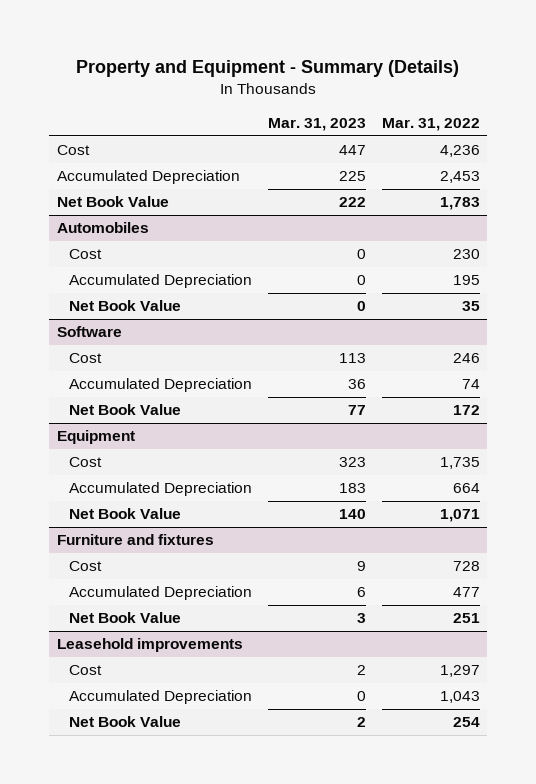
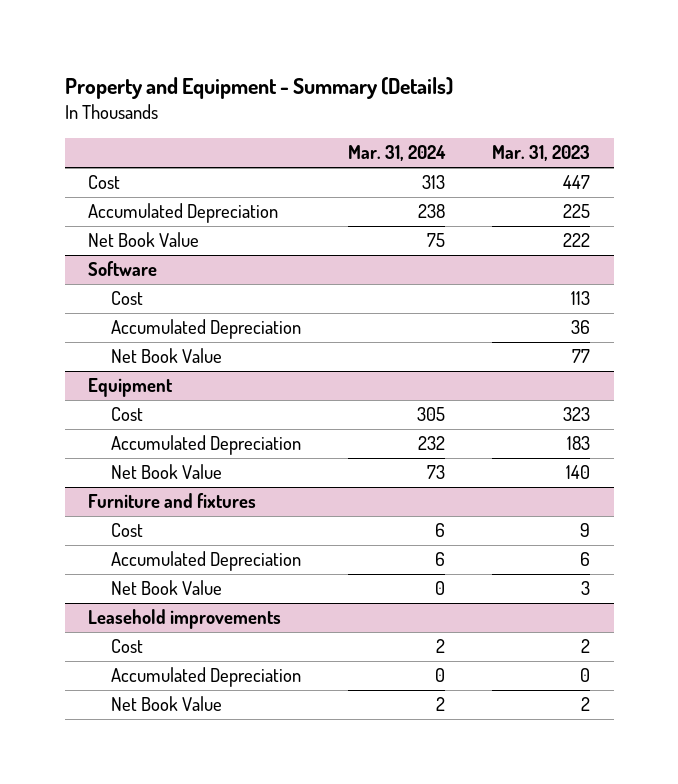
[381,118,480,132] Mar. 31, 2022 -> none
none -> [348,145,447,162] Mar. 31, 2024
[56,222,149,234] Automobiles -> none
[68,249,102,260] Cost -> none
[68,274,252,289] Accumulated Depreciation -> none
[68,300,181,312] Net Book Value -> none

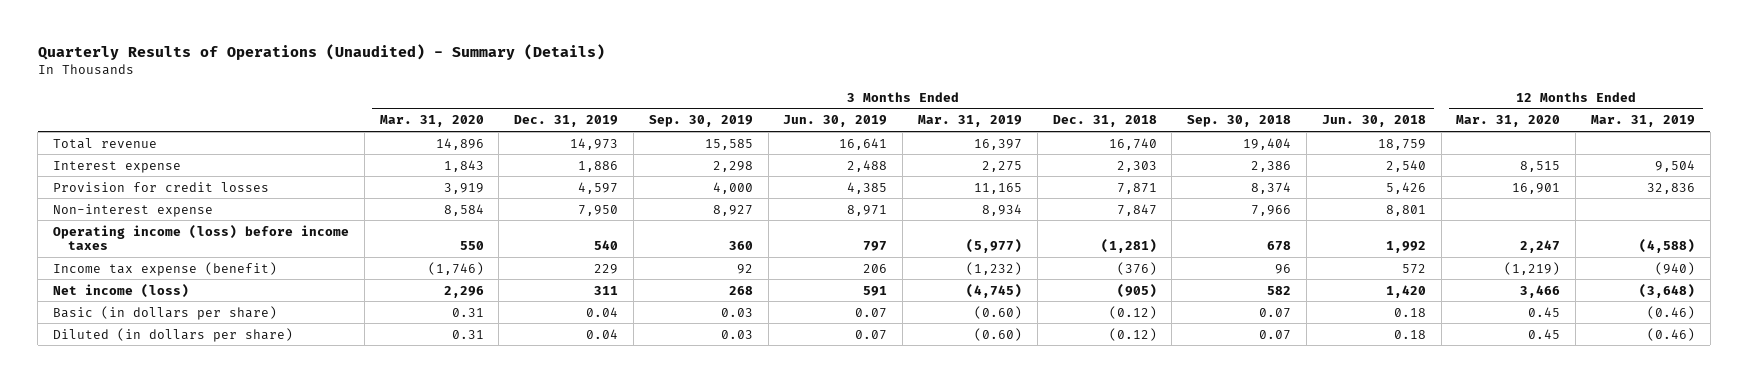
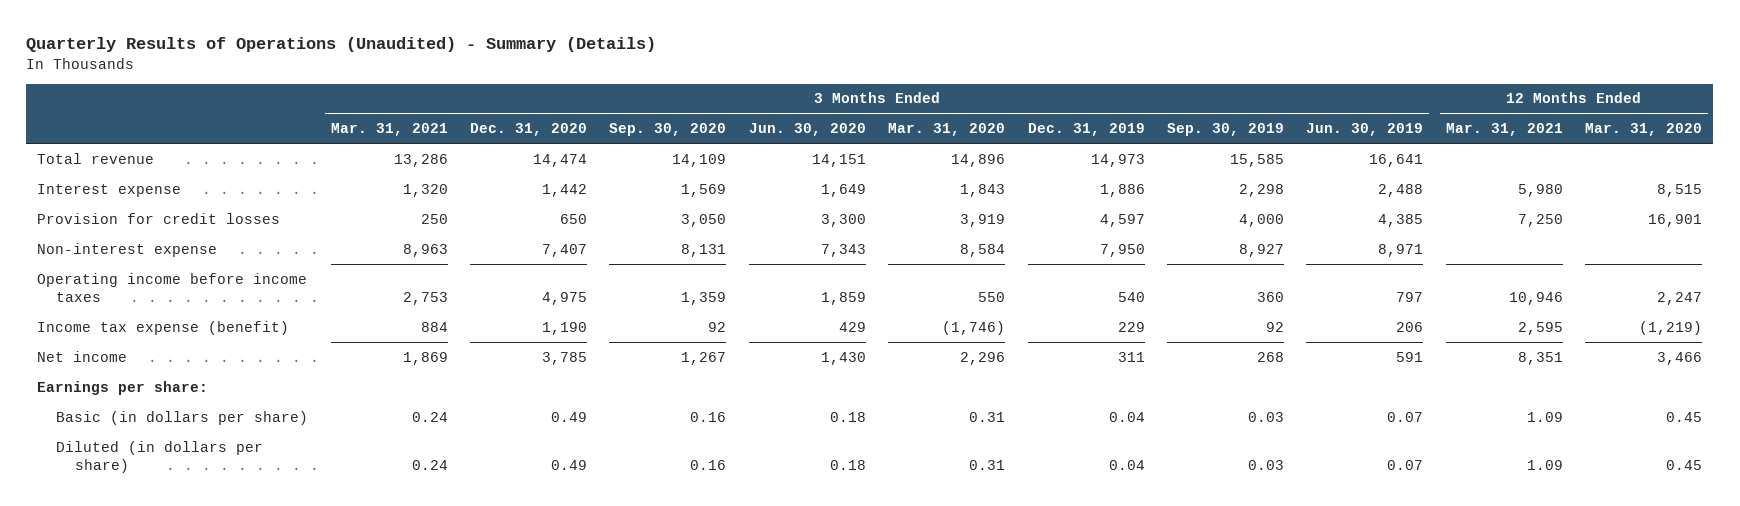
[918,115,1023,128] Mar. 31, 2019 -> none
[1052,115,1157,128] Dec. 31, 2018 -> none
[1187,115,1292,128] Sep. 30, 2018 -> none
[1321,115,1426,128] Jun. 30, 2018 -> none
[1591,115,1696,128] Mar. 31, 2019 -> none
none -> [330,123,448,137] Mar. 31, 2021
none -> [469,123,587,137] Dec. 31, 2020
none -> [609,123,727,137] Sep. 30, 2020
none -> [748,123,866,137] Jun. 30, 2020
none -> [1445,123,1563,137] Mar. 31, 2021
[52,224,349,251] Operating income (loss) before income taxes -> [37,272,308,303] Operating income before income taxes
[52,283,189,298] Net income (loss) -> [37,350,128,362] Net income
none -> [37,380,209,395] Earnings per share:

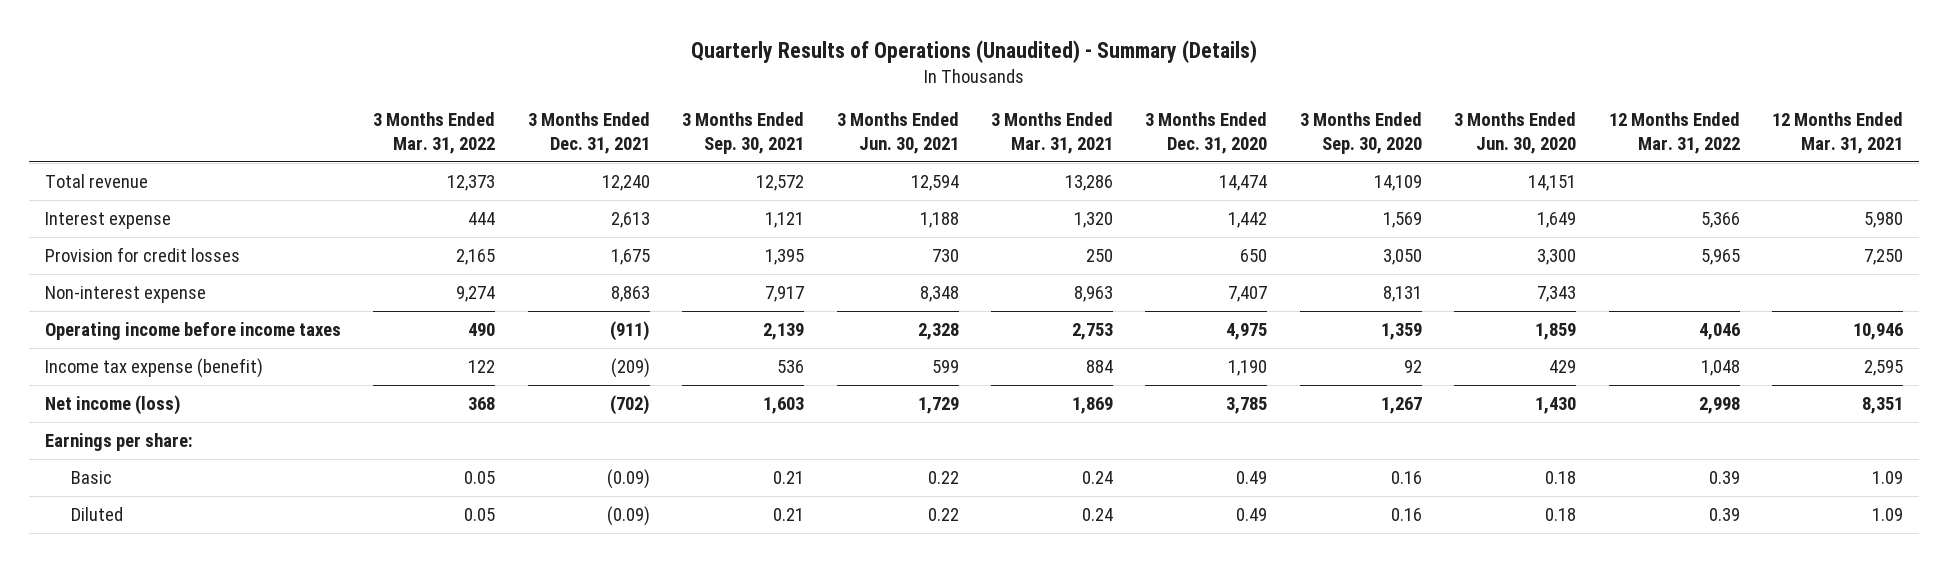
[888,123,1006,137] Mar. 31, 2020 -> none
[1027,123,1145,137] Dec. 31, 2019 -> none
[1166,123,1284,137] Sep. 30, 2019 -> none
[1306,123,1424,137] Jun. 30, 2019 -> none
[1585,123,1703,137] Mar. 31, 2020 -> none
none -> [373,112,496,154] 3 Months Ended Mar. 31, 2022
none -> [527,112,650,154] 3 Months Ended Dec. 31, 2021
none -> [682,112,805,154] 3 Months Ended Sep. 30, 2021
none -> [836,112,959,154] 3 Months Ended Jun. 30, 2021
none -> [1608,112,1740,154] 12 Months Ended Mar. 31, 2022
[37,350,128,362] Net income -> [44,395,181,416] Net income (loss)
[56,410,309,425] Basic (in dollars per share) -> [71,471,113,485] Basic
[56,440,264,474] Diluted (in dollars per share) -> [71,507,124,522] Diluted

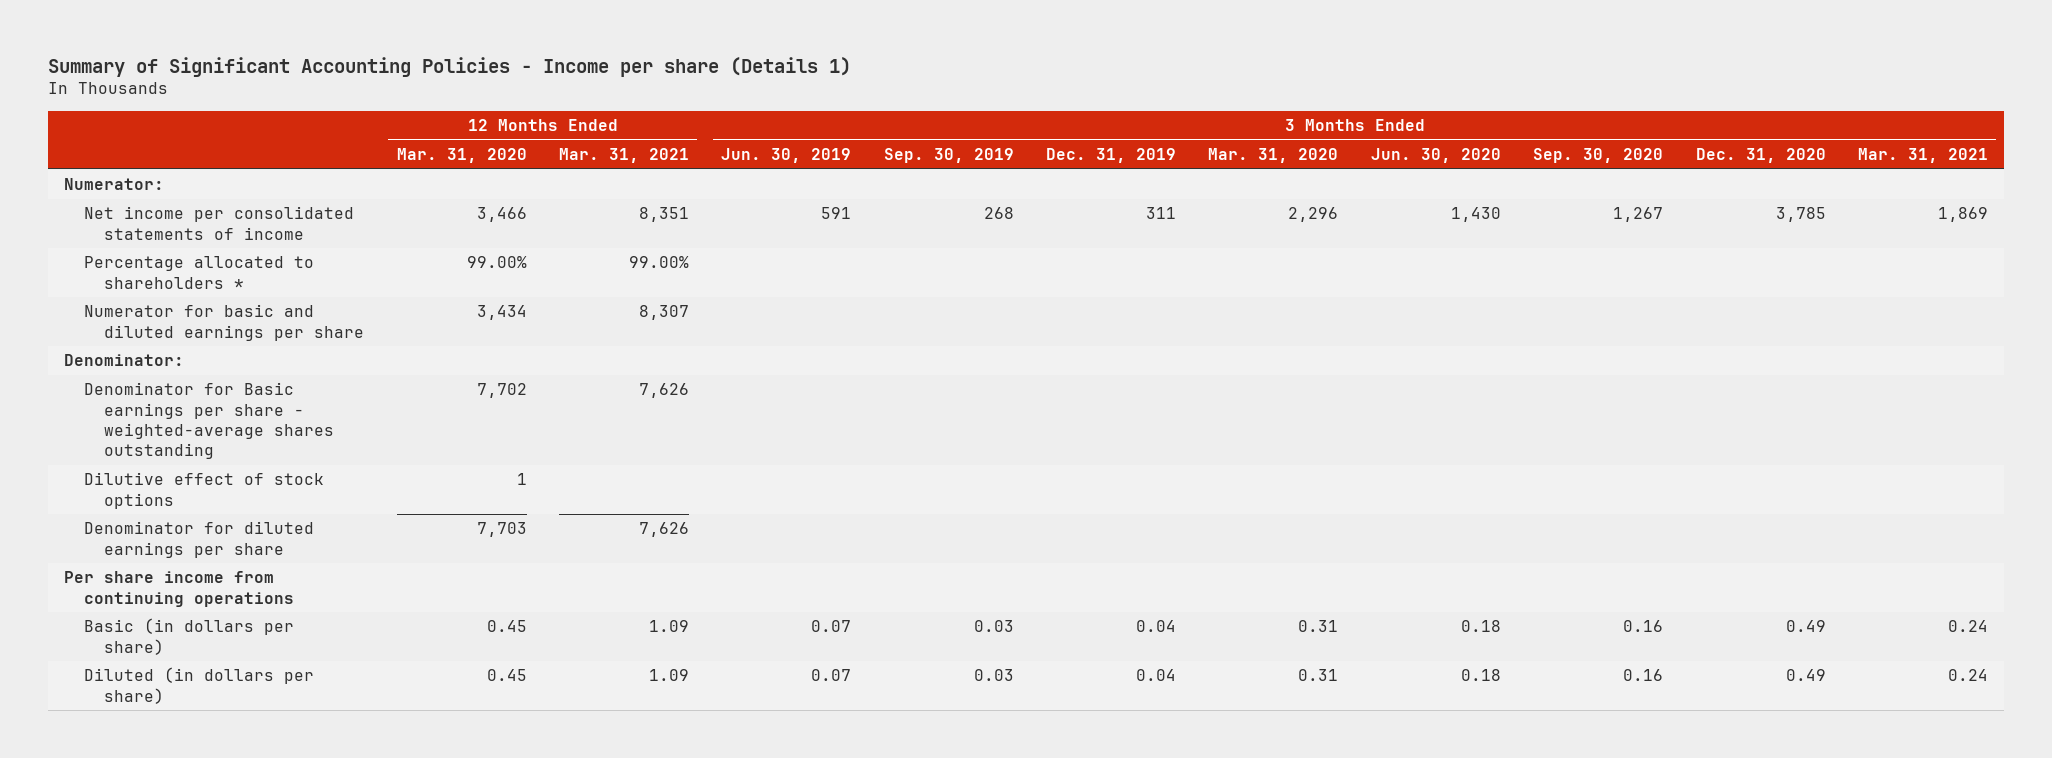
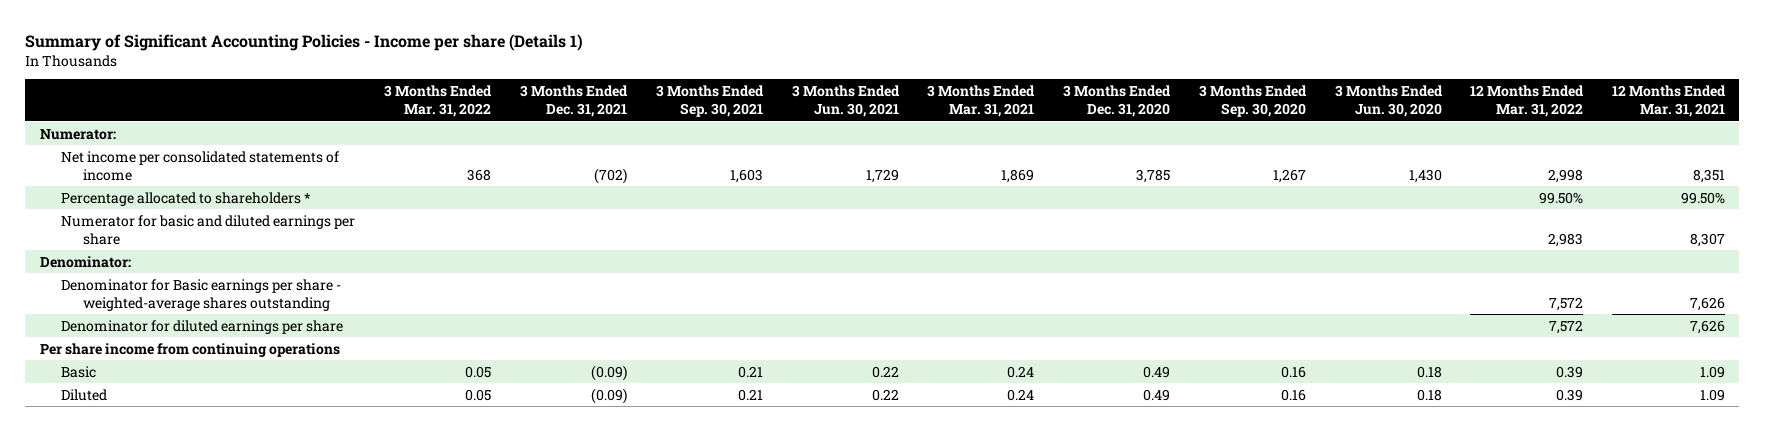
[396,147,527,163] Mar. 31, 2020 -> none
[721,147,852,163] Jun. 30, 2019 -> none
[883,147,1014,163] Sep. 30, 2019 -> none
[1046,147,1177,163] Dec. 31, 2019 -> none
[1208,147,1339,163] Mar. 31, 2020 -> none
none -> [384,85,493,118] 3 Months Ended Mar. 31, 2022
none -> [520,85,629,118] 3 Months Ended Dec. 31, 2021
none -> [655,85,764,118] 3 Months Ended Sep. 30, 2021
none -> [791,85,900,118] 3 Months Ended Jun. 30, 2021
none -> [1470,85,1585,118] 12 Months Ended Mar. 31, 2022
[628,256,689,269] 99.00% -> [1681,191,1726,204] 99.50%
[84,472,325,509] Dilutive effect of stock options -> none
[84,618,295,655] Basic (in dollars per share) -> [61,365,97,378] Basic
[84,667,315,704] Diluted (in dollars per share) -> [61,388,108,401] Diluted

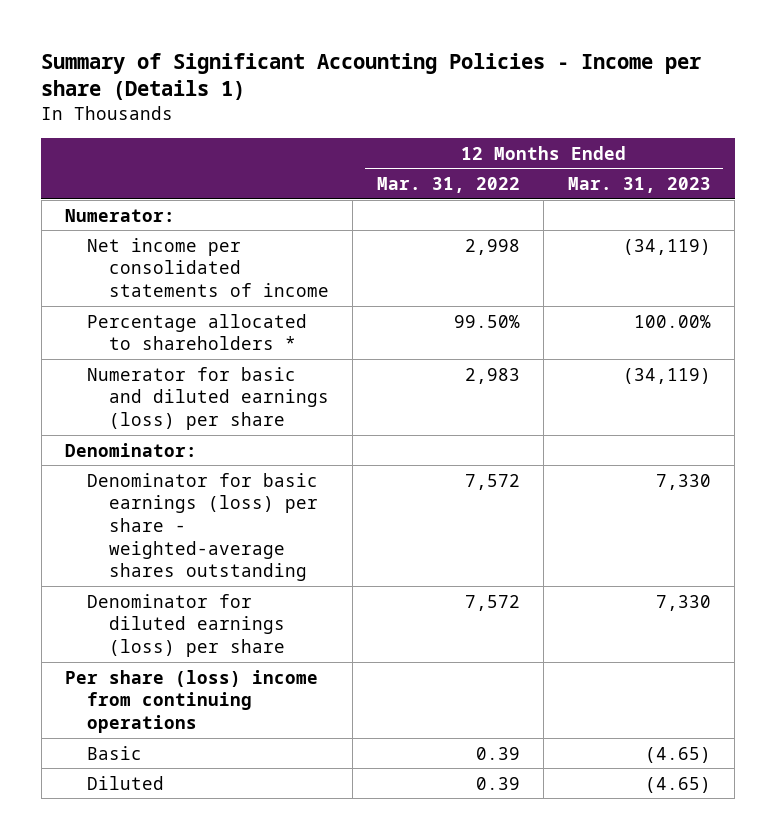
[384,85,493,118] 3 Months Ended Mar. 31, 2022 -> none
[520,85,629,118] 3 Months Ended Dec. 31, 2021 -> none
[655,85,764,118] 3 Months Ended Sep. 30, 2021 -> none
[791,85,900,118] 3 Months Ended Jun. 30, 2021 -> none
[927,85,1036,118] 3 Months Ended Mar. 31, 2021 -> none
[1063,85,1172,118] 3 Months Ended Dec. 31, 2020 -> none
[1198,85,1307,118] 3 Months Ended Sep. 30, 2020 -> none
[1334,85,1443,118] 3 Months Ended Jun. 30, 2020 -> none
[1612,85,1727,118] 12 Months Ended Mar. 31, 2021 -> none
none -> [567,176,711,193] Mar. 31, 2023
[61,214,356,245] Numerator for basic and diluted earnings per share -> [87,366,330,430] Numerator for basic and diluted earnings (loss) per share
[61,278,342,311] Denominator for Basic earnings per share - weighted-average shares outstanding -> [87,472,319,582] Denominator for basic earnings (loss) per share - weighted-average shares outstanding
[61,319,344,334] Denominator for diluted earnings per share -> [87,593,286,657] Denominator for diluted earnings (loss) per share
[39,342,340,357] Per share income from continuing operations -> [65,669,319,733] Per share (loss) income from continuing operations

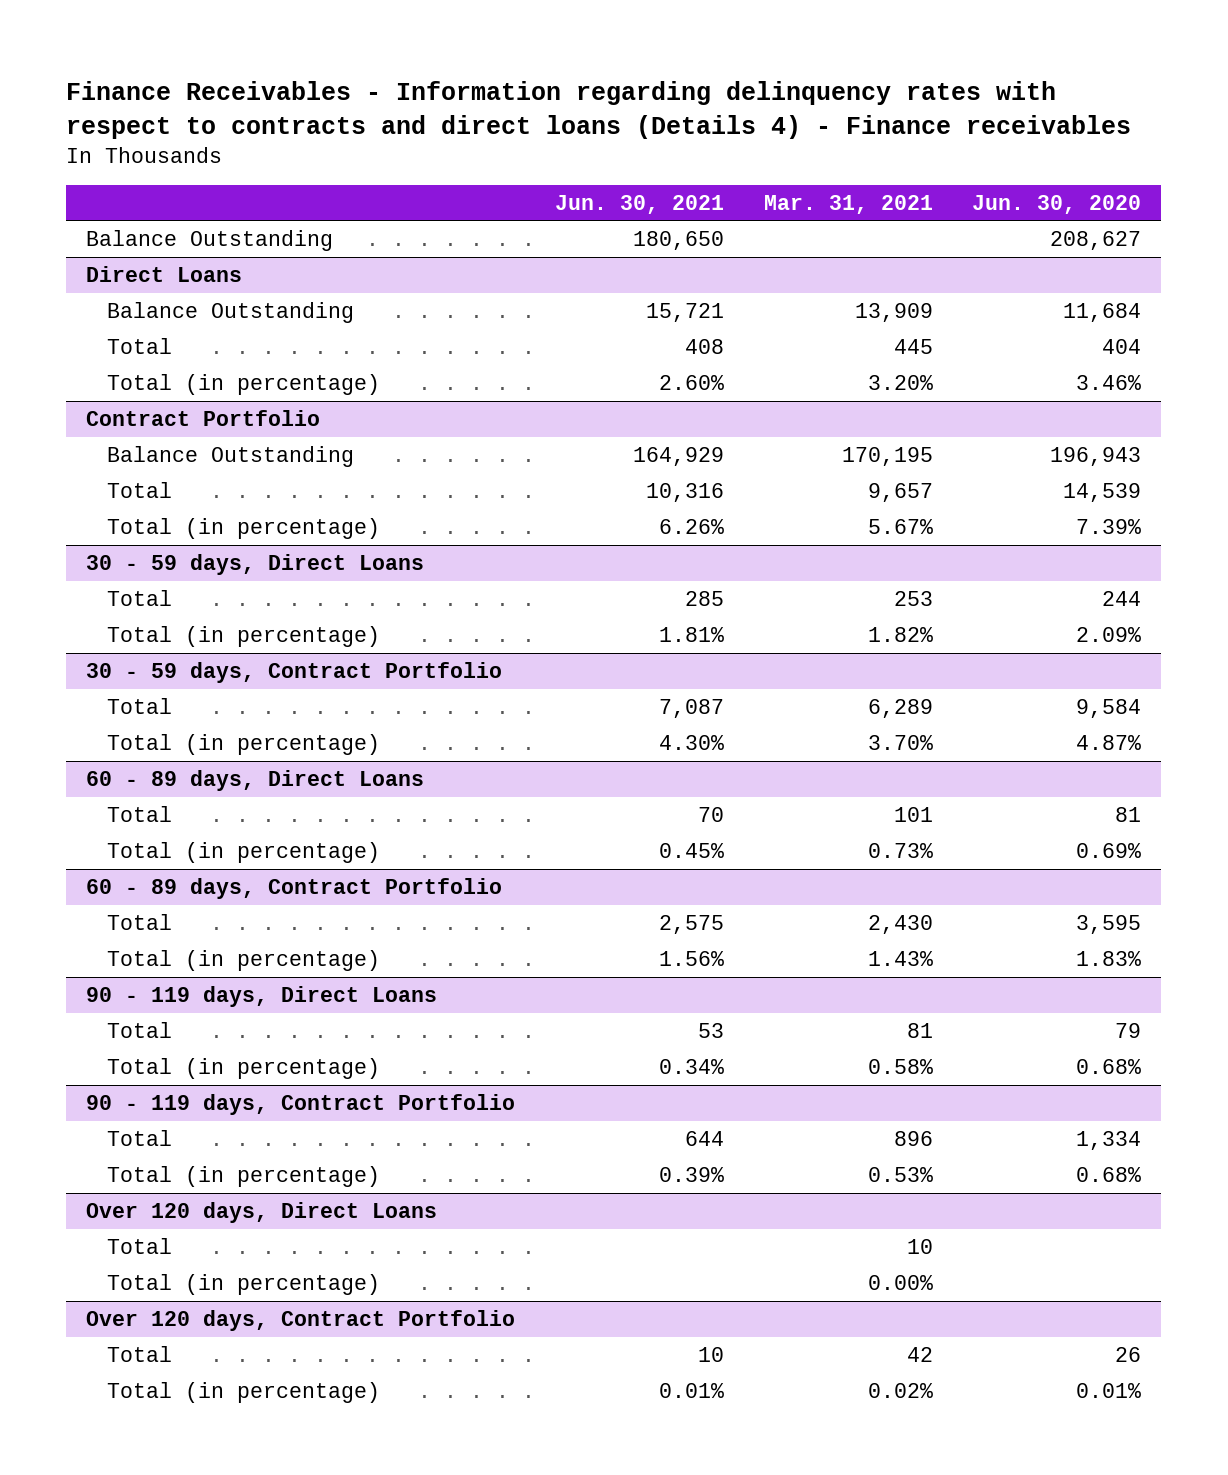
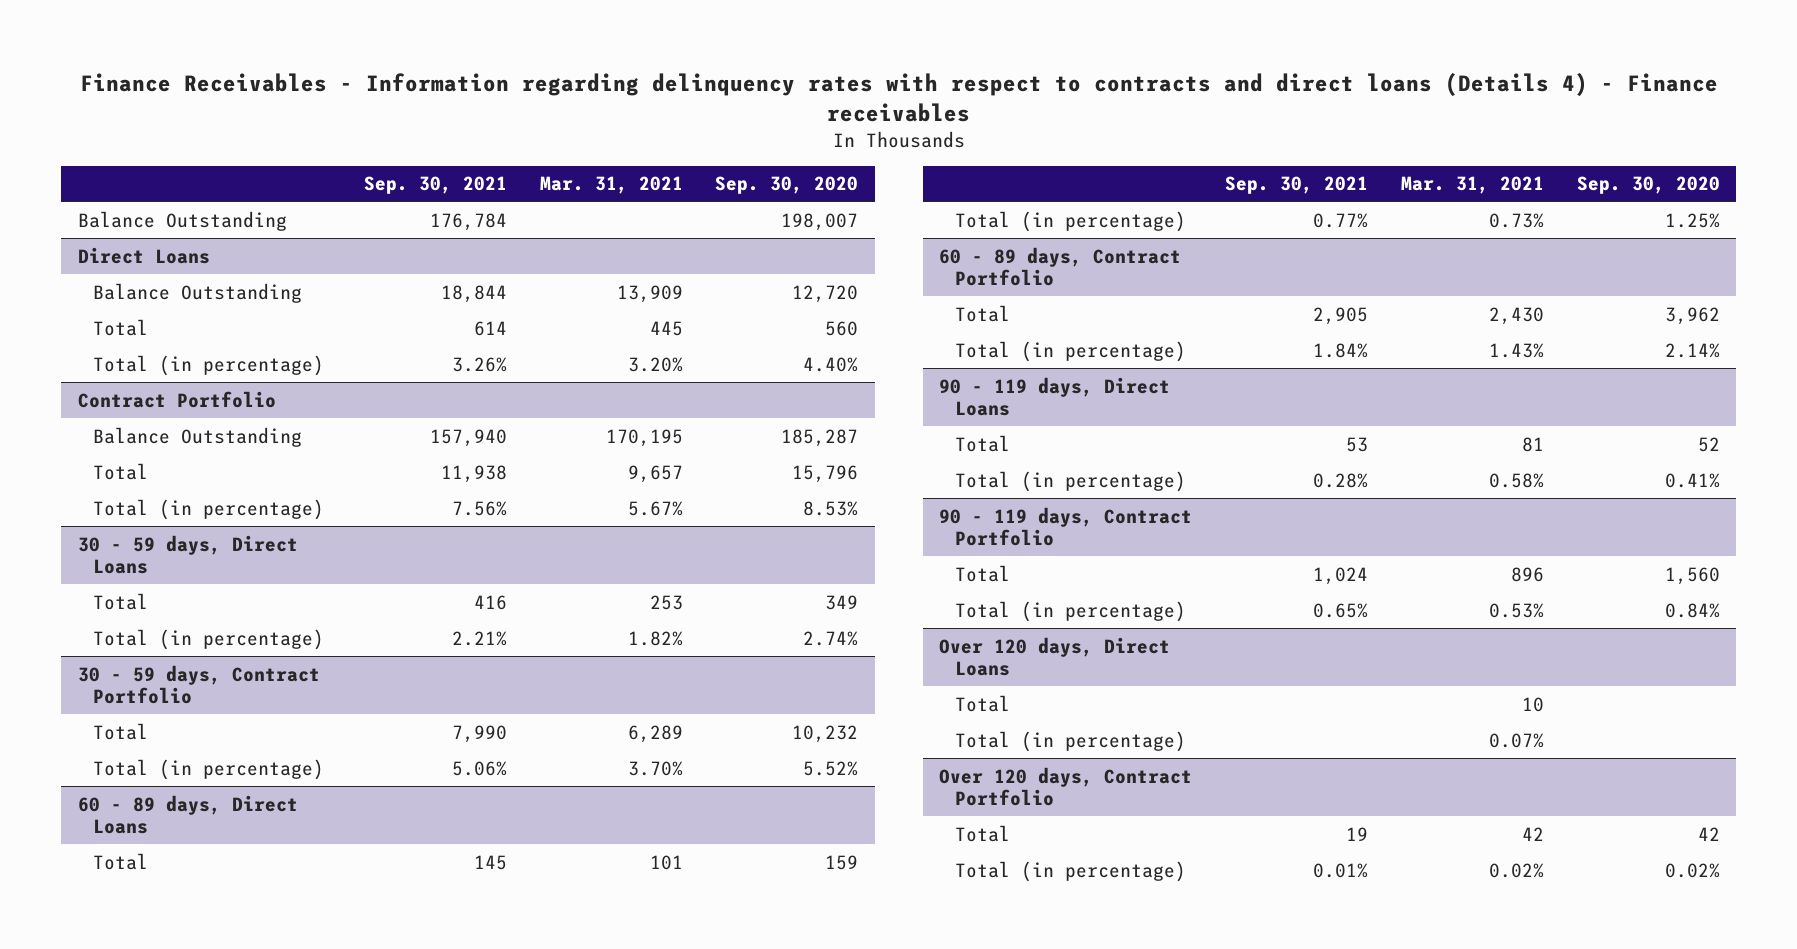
[554,194,724,214] Jun. 30, 2021 -> none
[972,194,1142,214] Jun. 30, 2020 -> none
none -> [363,176,507,195] Sep. 30, 2021
none -> [715,176,859,195] Sep. 30, 2020
[867,1274,933,1290] 0.00% -> [1488,732,1544,748] 0.07%

